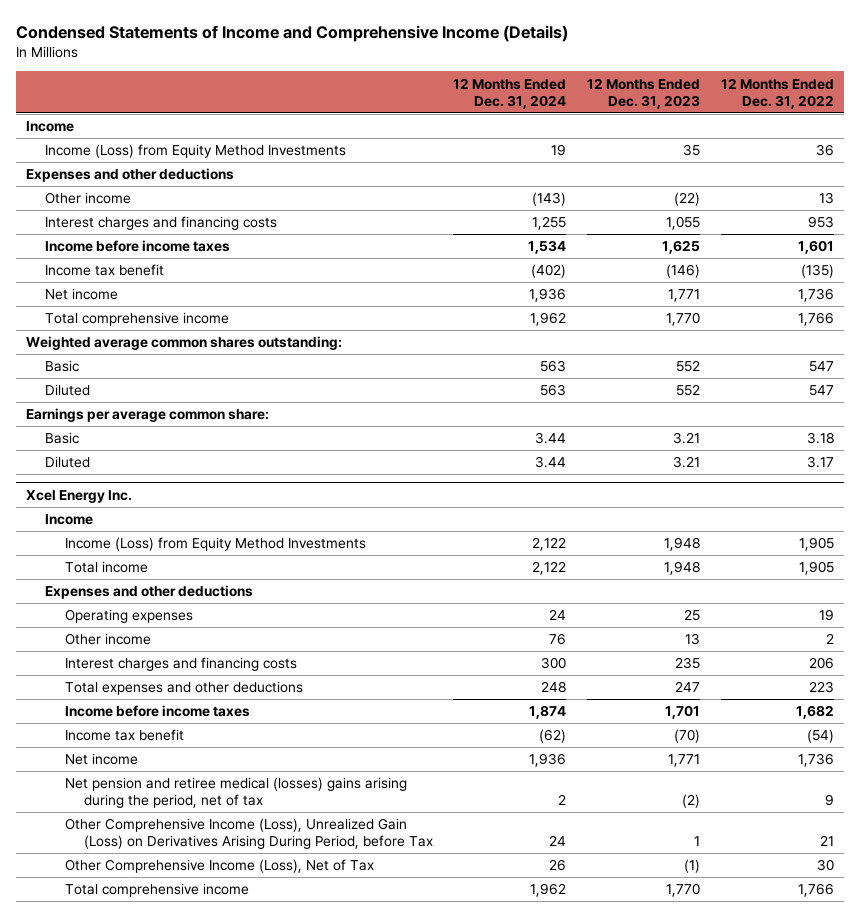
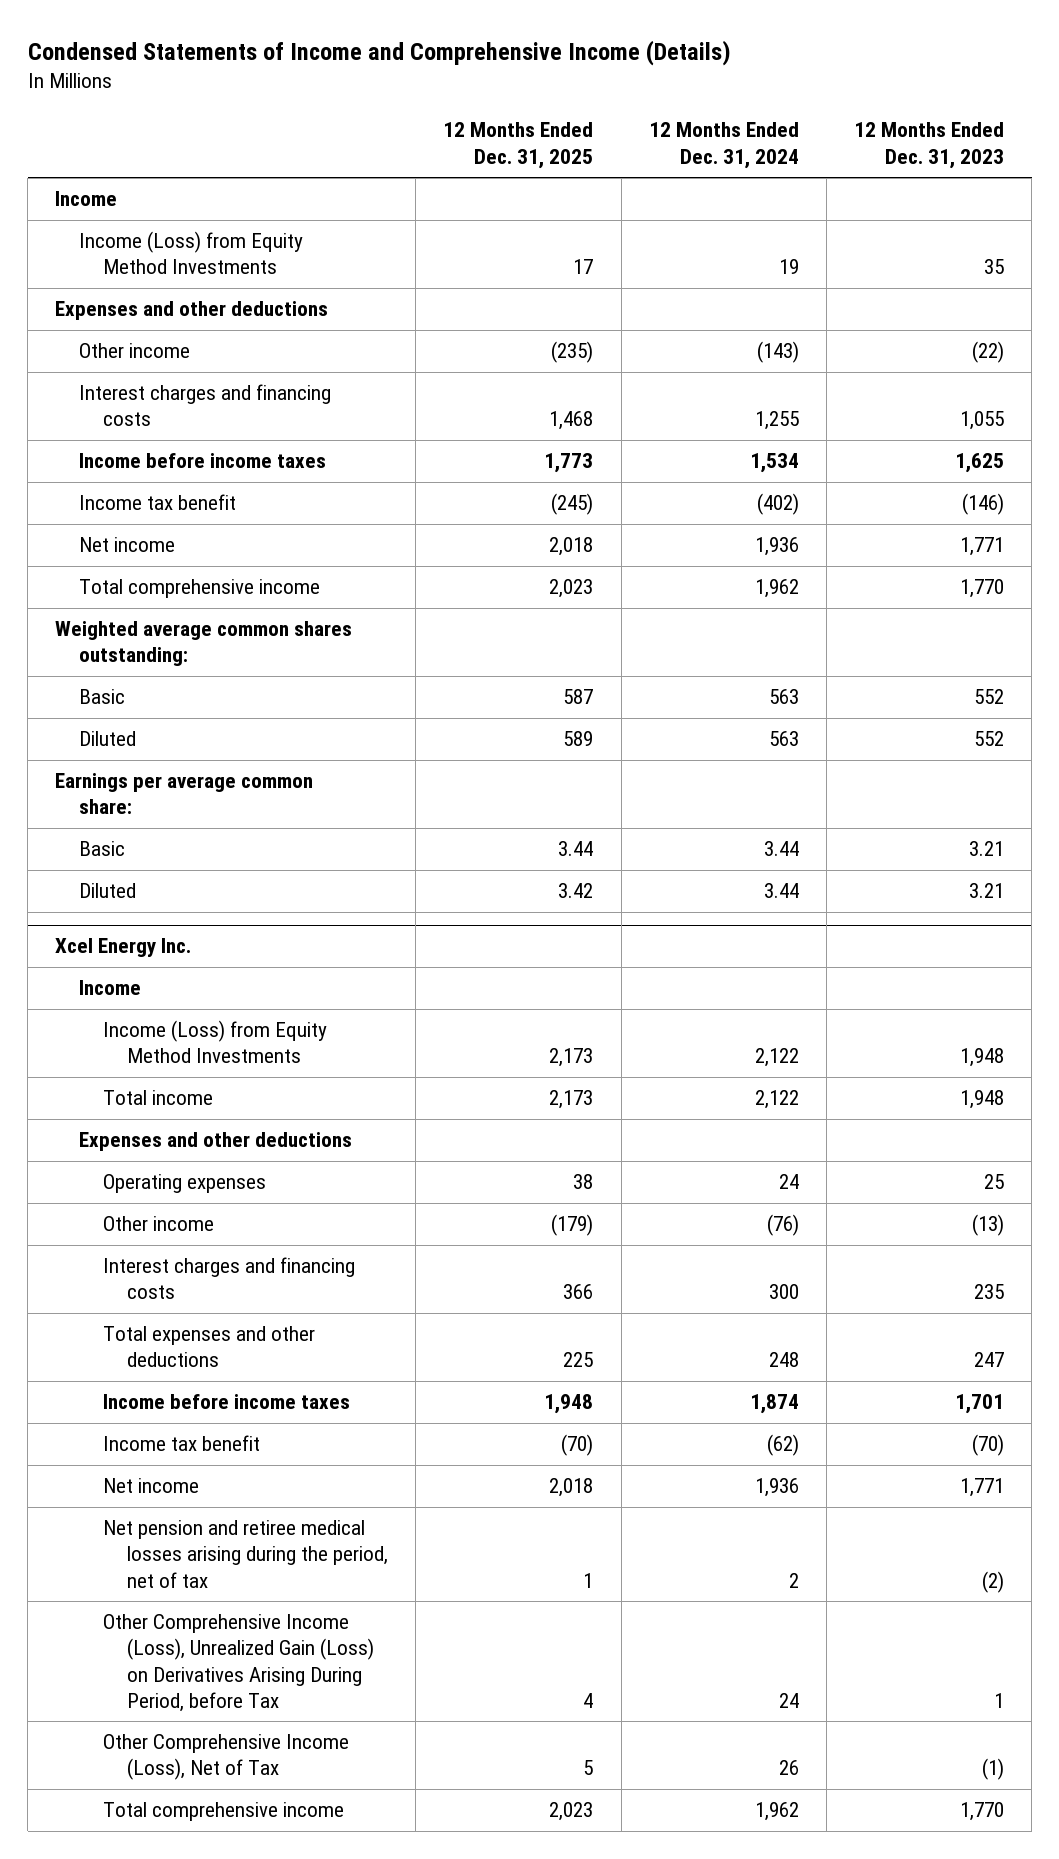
[720,77,834,109] 12 Months Ended Dec. 31, 2022 -> none
none -> [443,122,594,169] 12 Months Ended Dec. 31, 2025
[549,633,567,646] 76 -> [766,1214,799,1237] (76)
[684,633,700,646] 13 -> [971,1214,1004,1237] (13)
[64,777,407,809] Net pension and retiree medical (losses) gains arising during the period, net of tax -> [103,1520,389,1588] Net pension and retiree medical losses arising during the period, net of tax

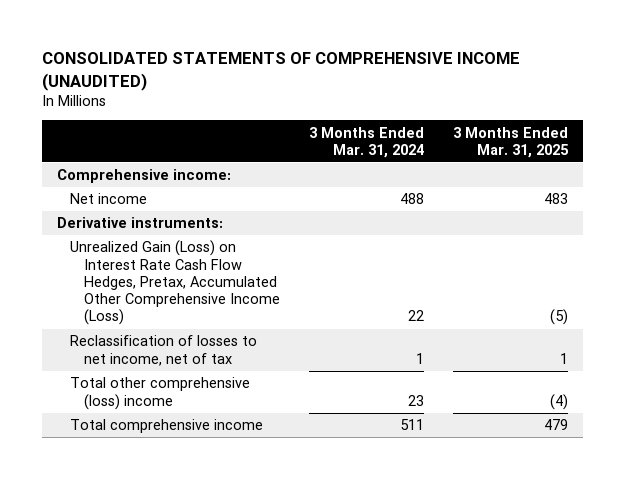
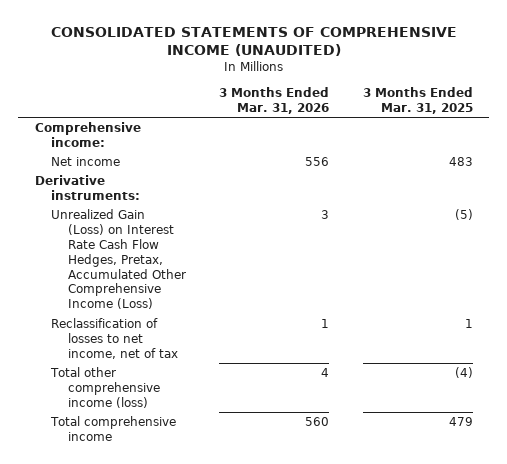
[309,126,425,158] 3 Months Ended Mar. 31, 2024 -> none
none -> [219,87,330,115] 3 Months Ended Mar. 31, 2026
[70,377,251,410] Total other comprehensive (loss) income -> [50,367,160,408] Total other comprehensive income (loss)

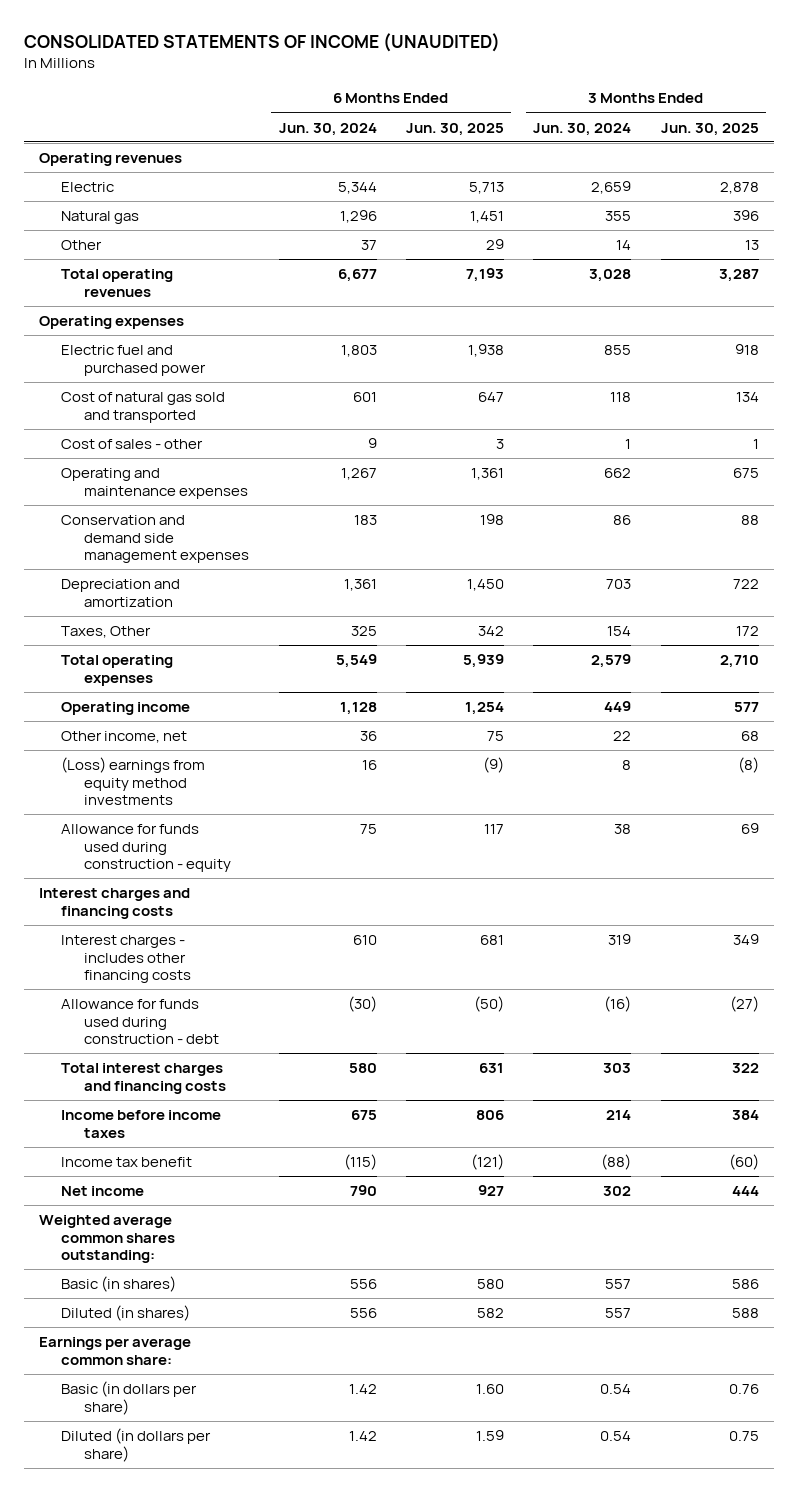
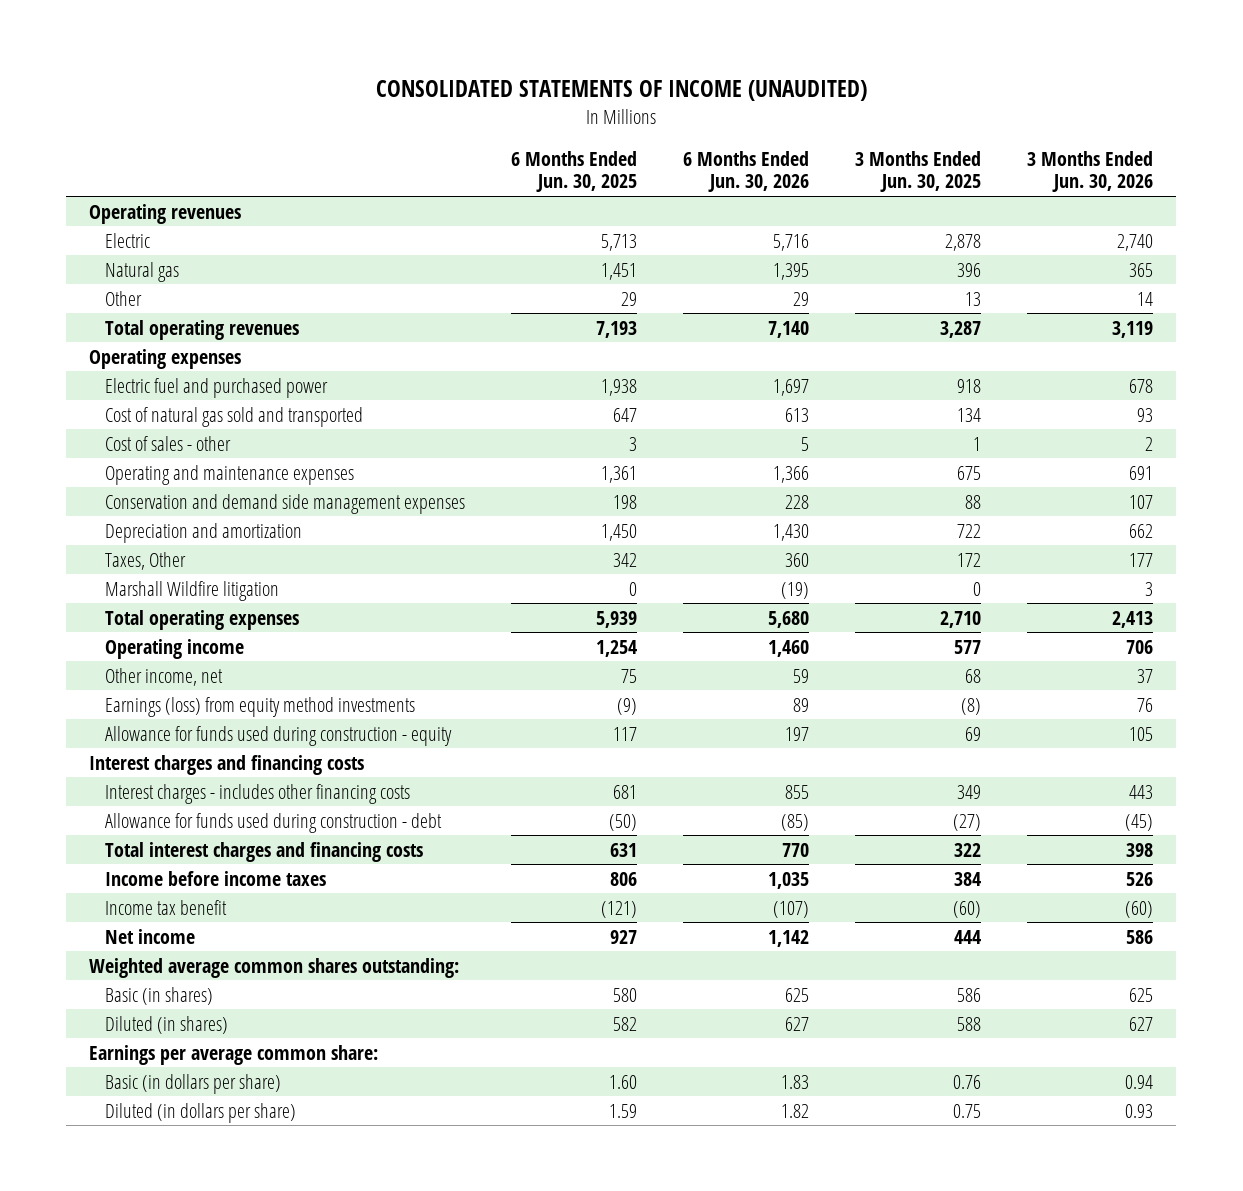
[278,122,377,136] Jun. 30, 2024 -> none
[533,122,632,136] Jun. 30, 2024 -> none
none -> [683,150,810,193] 6 Months Ended Jun. 30, 2026
none -> [1027,150,1154,193] 3 Months Ended Jun. 30, 2026
none -> [105,580,280,601] Marshall Wildfire litigation
[61,757,206,806] (Loss) earnings from equity method investments -> [105,696,416,717] Earnings (loss) from equity method investments

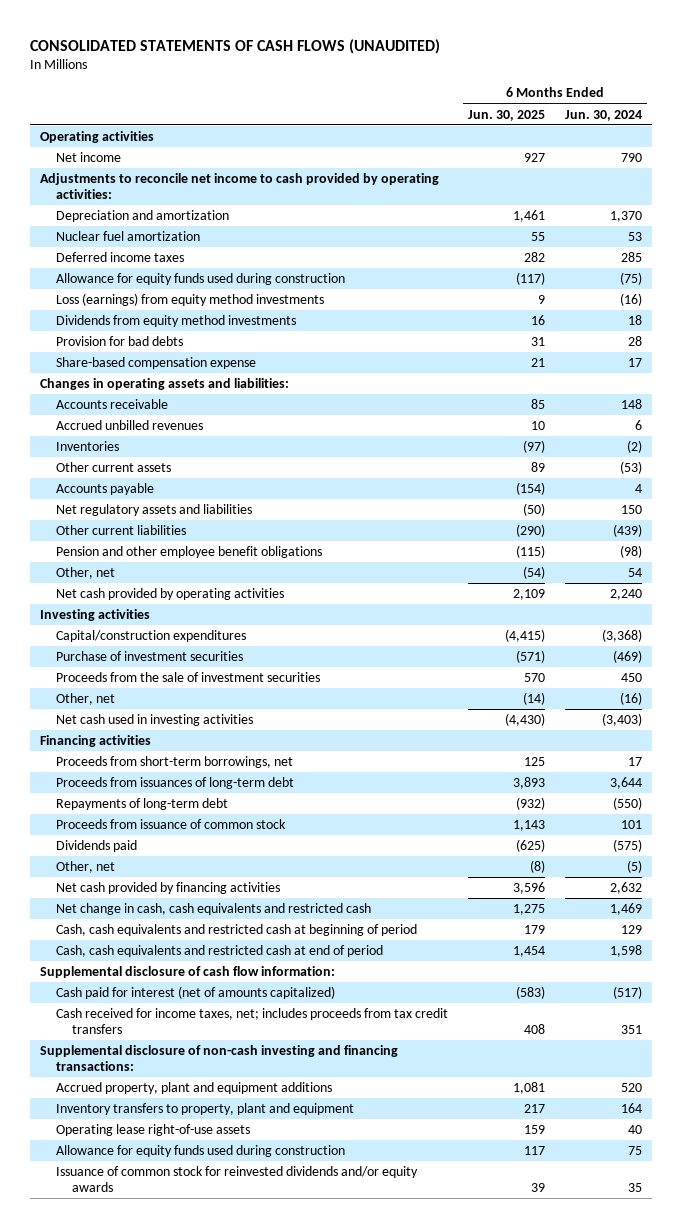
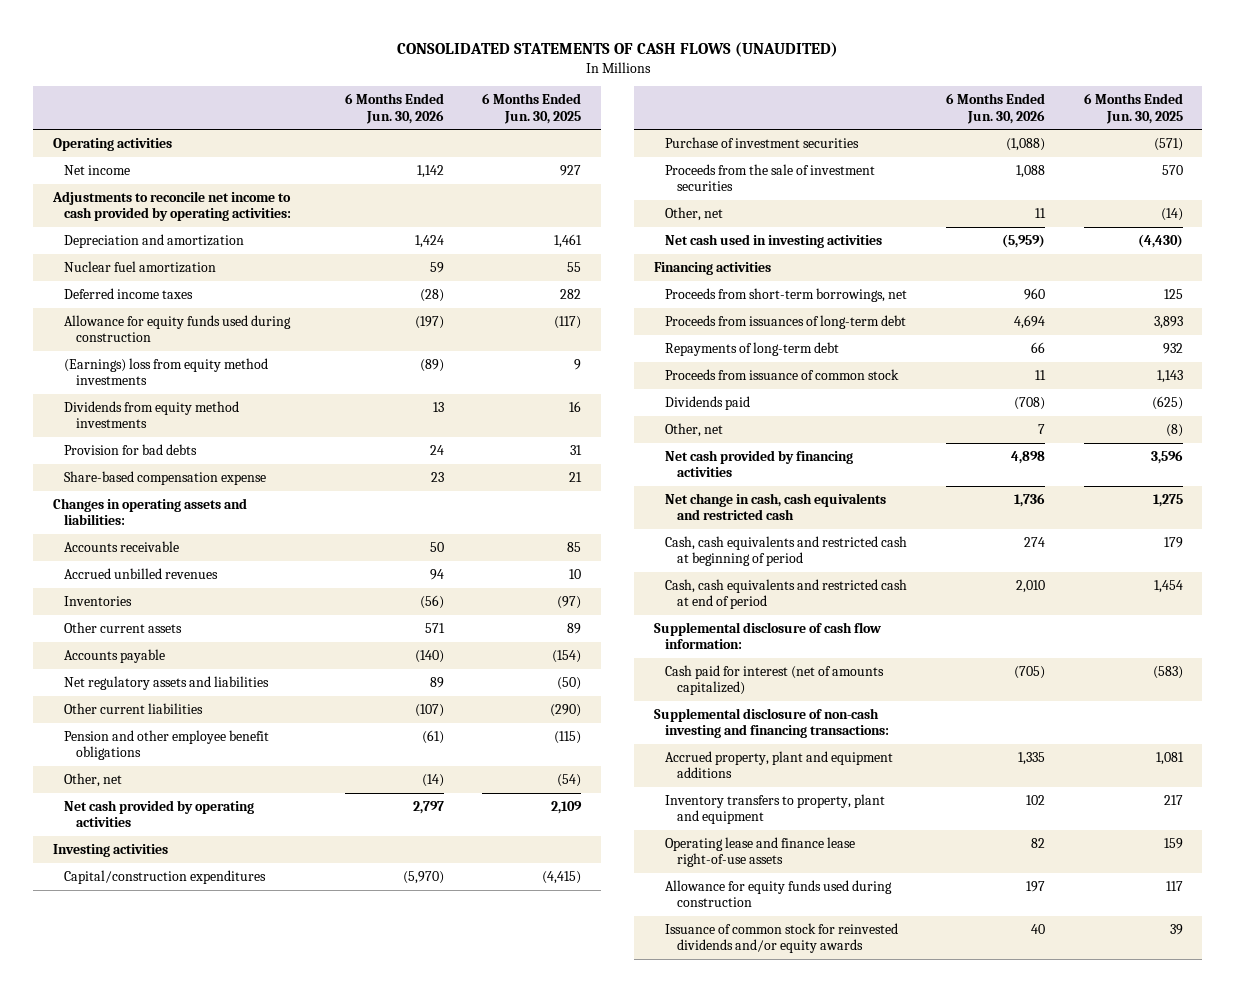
[565,109,643,121] Jun. 30, 2024 -> none
none -> [344,93,444,124] 6 Months Ended Jun. 30, 2026
[56,293,325,307] Loss (earnings) from equity method investments -> [64,357,269,386] (Earnings) loss from equity method investments
[516,797,546,811] (932) -> [1162,342,1183,354] 932
[56,1008,449,1035] Cash received for income taxes, net; includes proceeds from tax credit transfers -> none
[56,1124,251,1137] Operating lease right-of-use assets -> [665,836,856,868] Operating lease and finance lease right-of-use assets

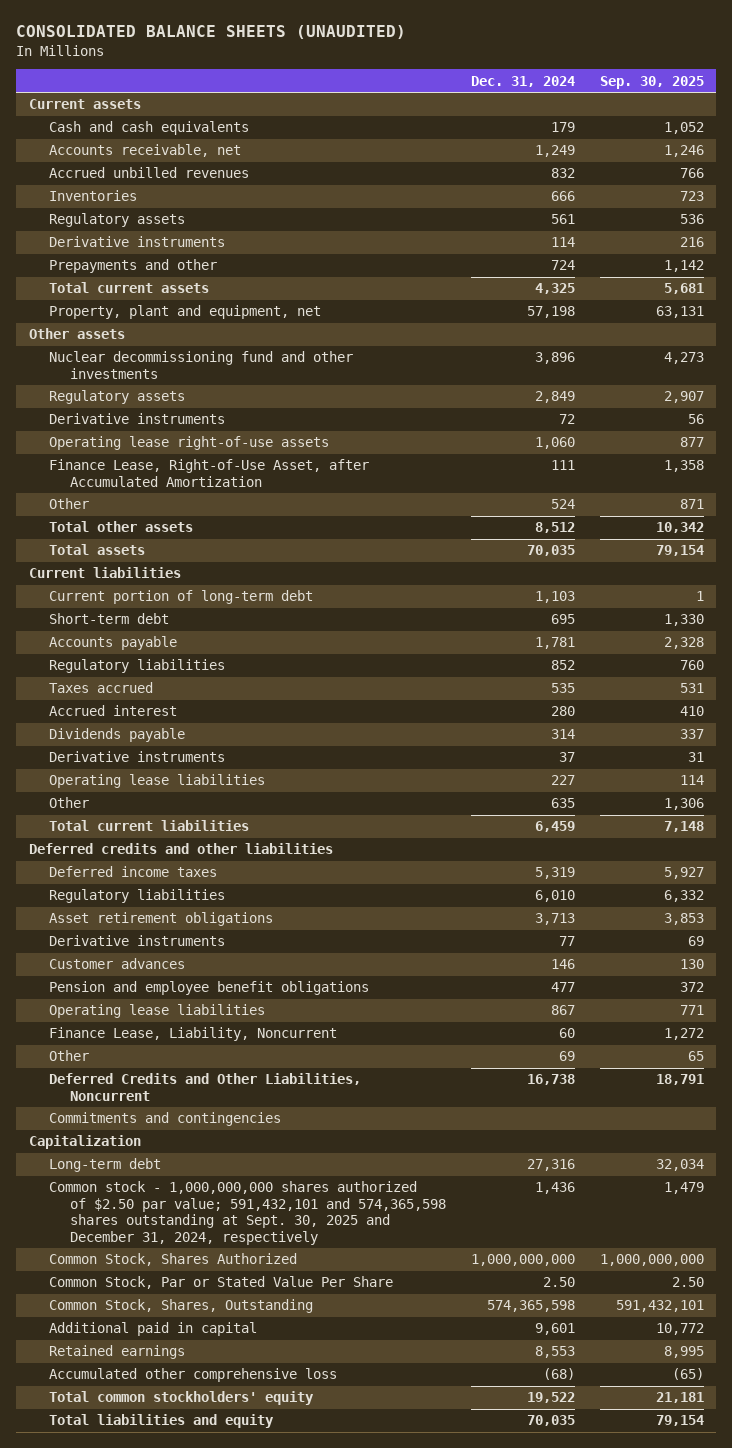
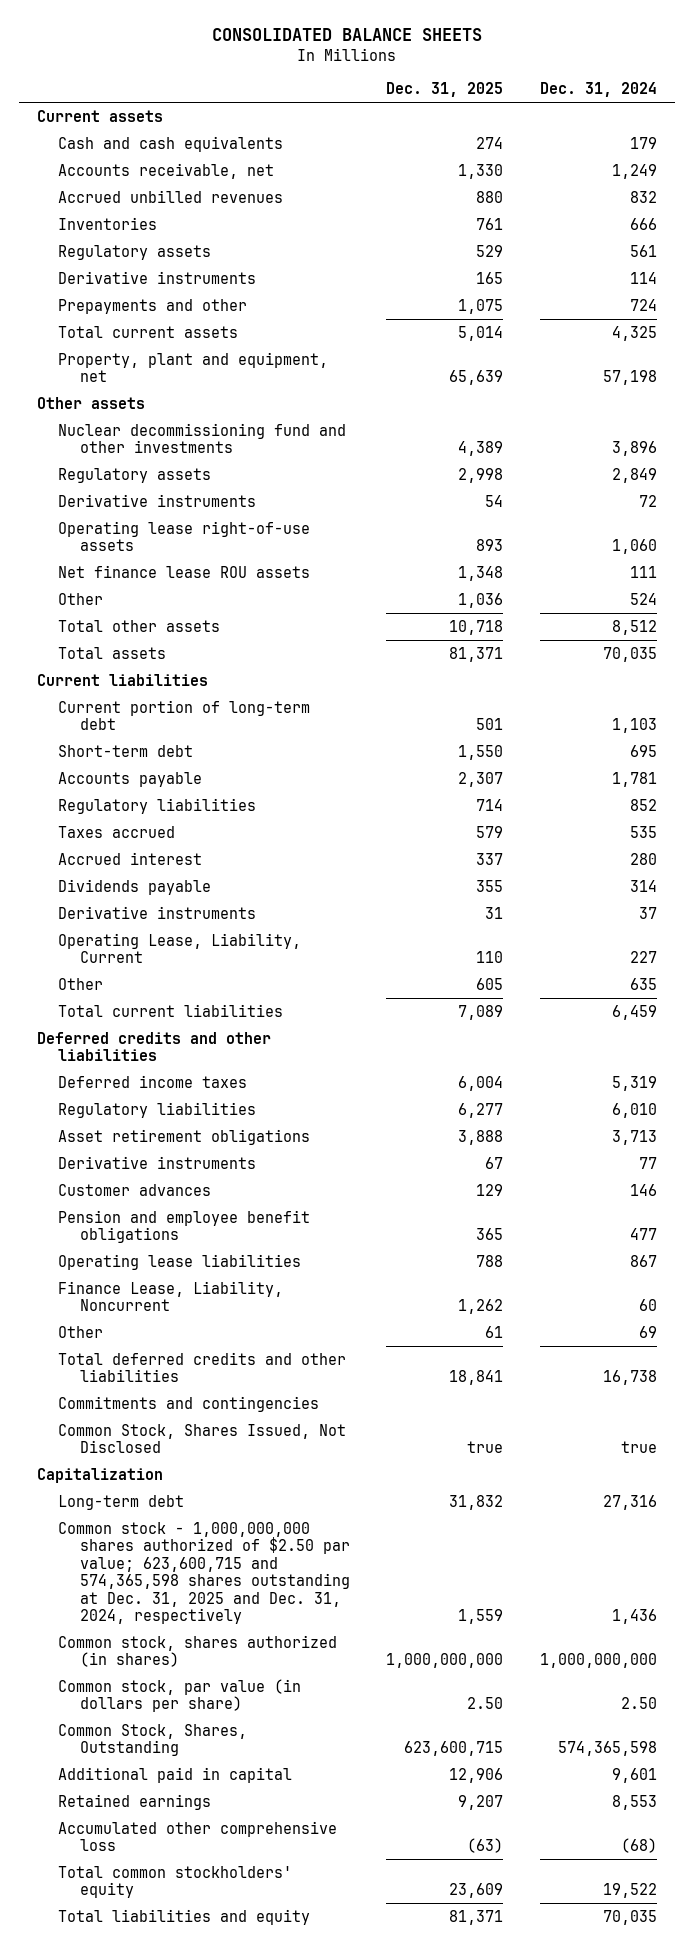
[16,25,407,40] CONSOLIDATED BALANCE SHEETS (UNAUDITED) -> [211,28,482,42] CONSOLIDATED BALANCE SHEETS
[599,75,704,89] Sep. 30, 2025 -> none
none -> [386,82,504,98] Dec. 31, 2025
[49,459,370,487] Finance Lease, Right-of-Use Asset, after Accumulated Amortization -> [58,564,311,578] Net finance lease ROU assets
[49,774,266,789] Operating lease liabilities -> [58,932,302,964] Operating Lease, Liability, Current
[49,1073,362,1101] Deferred Credits and Other Liabilities, Noncurrent -> [58,1351,347,1383] Total deferred credits and other liabilities
none -> [58,1423,347,1454] Common Stock, Shares Issued, Not Disclosed
[49,1181,447,1245] Common stock - 1,000,000,000 shares authorized of $2.50 par value; 591,432,101 and 574,365,598 shares outstanding at Sept. 30, 2025 and December 31, 2024, respectively -> [58,1521,351,1625] Common stock - 1,000,000,000 shares authorized of $2.50 par value; 623,600,715 and 574,365,598 shares outstanding at Dec. 31, 2025 and Dec. 31, 2024, respectively
[49,1253,298,1267] Common Stock, Shares Authorized -> [58,1634,338,1668] Common stock, shares authorized (in shares)
[49,1276,394,1290] Common Stock, Par or Stated Value Per Share -> [58,1678,302,1713] Common stock, par value (in dollars per share)

